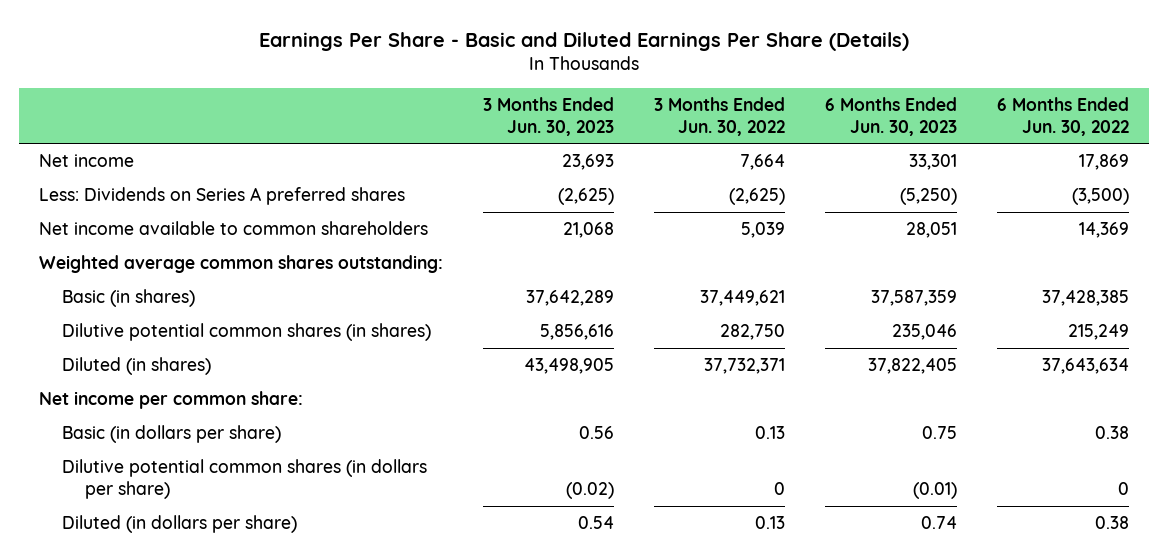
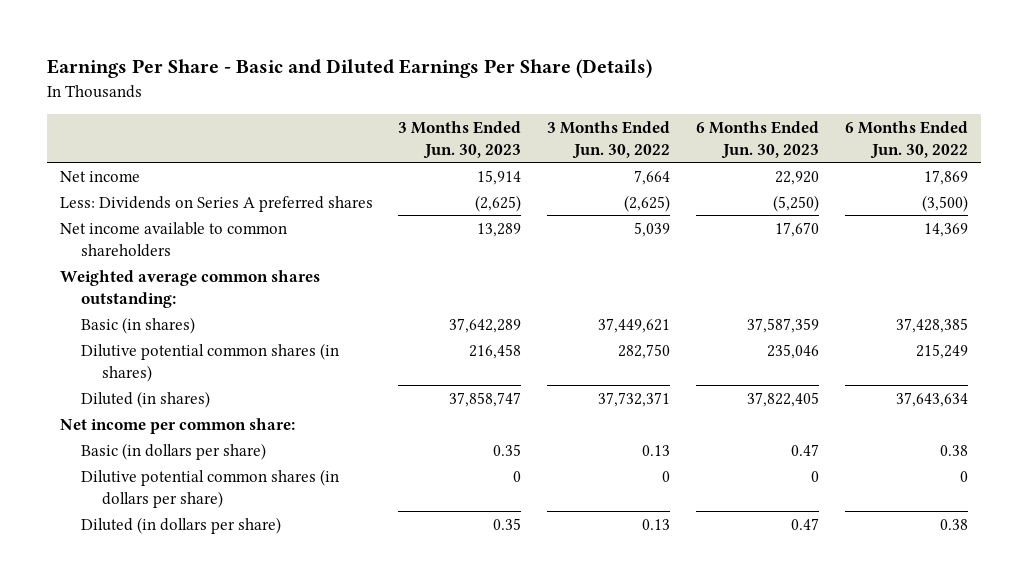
[562,154,615,171] 23,693 -> [477,169,522,185] 15,914
[908,154,957,171] 33,301 -> [774,170,819,185] 22,920
[563,222,615,239] 21,068 -> [477,222,522,237] 13,289
[905,222,957,239] 28,051 -> [774,221,819,237] 17,670
[540,324,615,341] 5,856,616 -> [469,343,522,359] 216,458
[524,358,615,375] 43,498,905 -> [449,391,522,407] 37,858,747
[579,426,615,440] 0.56 -> [493,443,522,456] 0.35
[921,426,957,440] 0.75 -> [790,443,819,456] 0.47
[566,482,615,500] (0.02) -> [513,470,522,482] 0
[912,482,957,500] (0.01) -> [810,470,819,482] 0
[578,516,615,530] 0.54 -> [493,517,522,530] 0.35
[920,516,957,530] 0.74 -> [790,517,819,530] 0.47

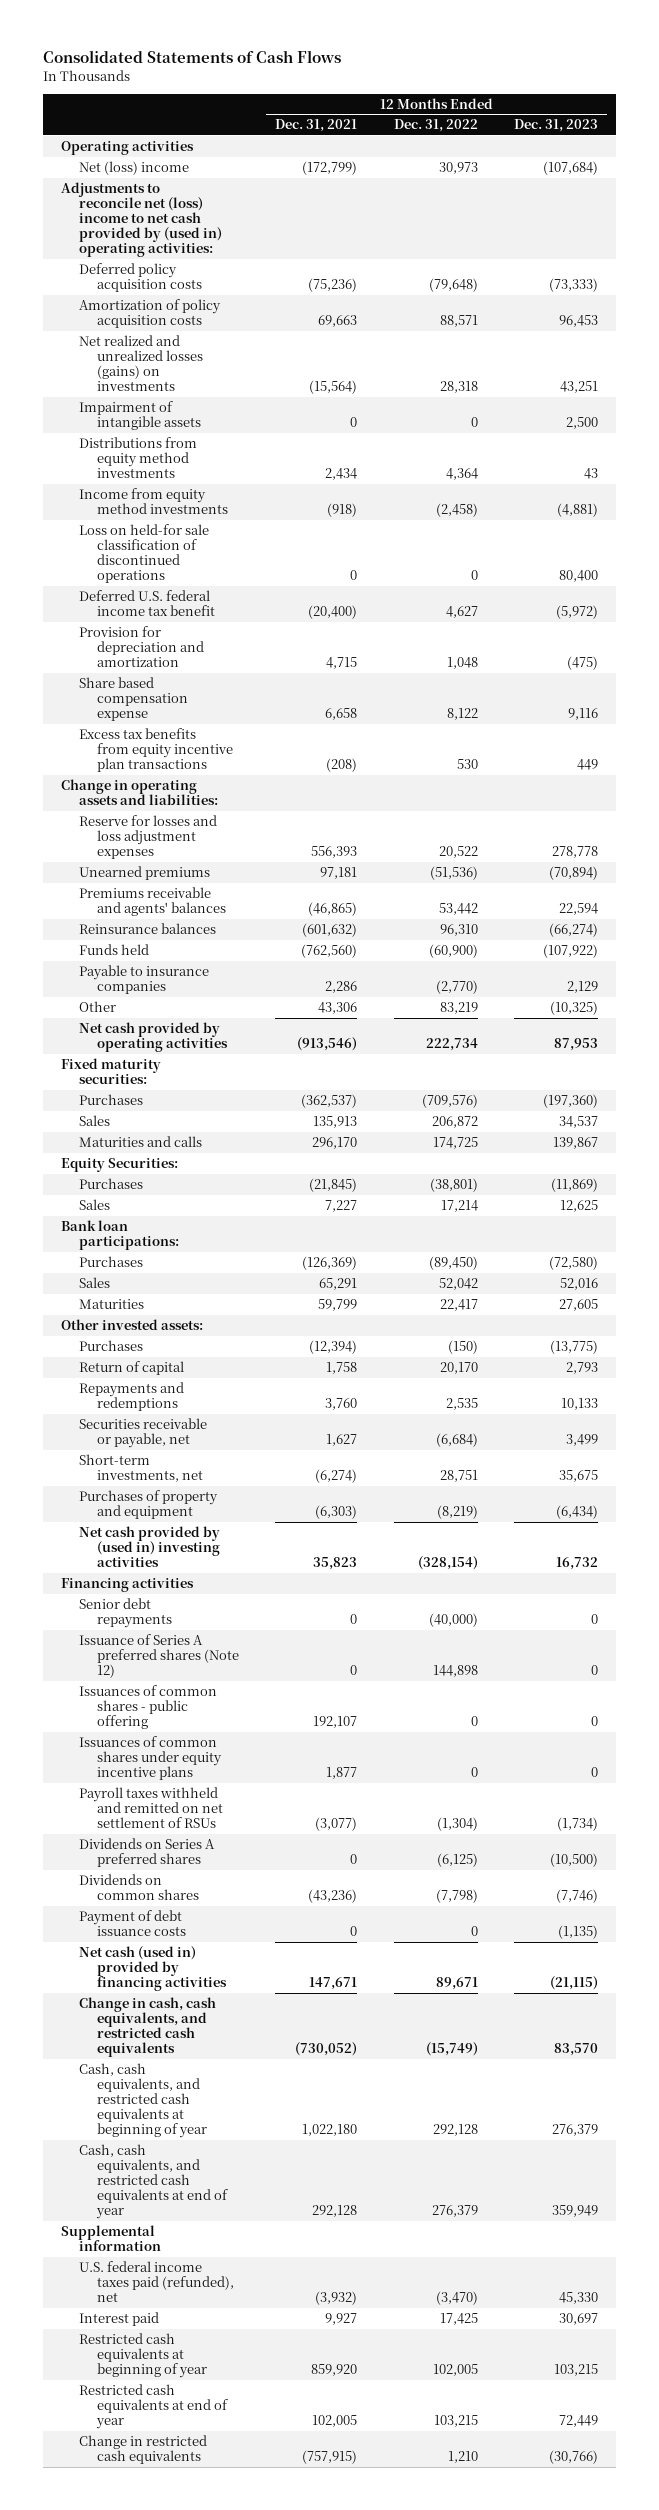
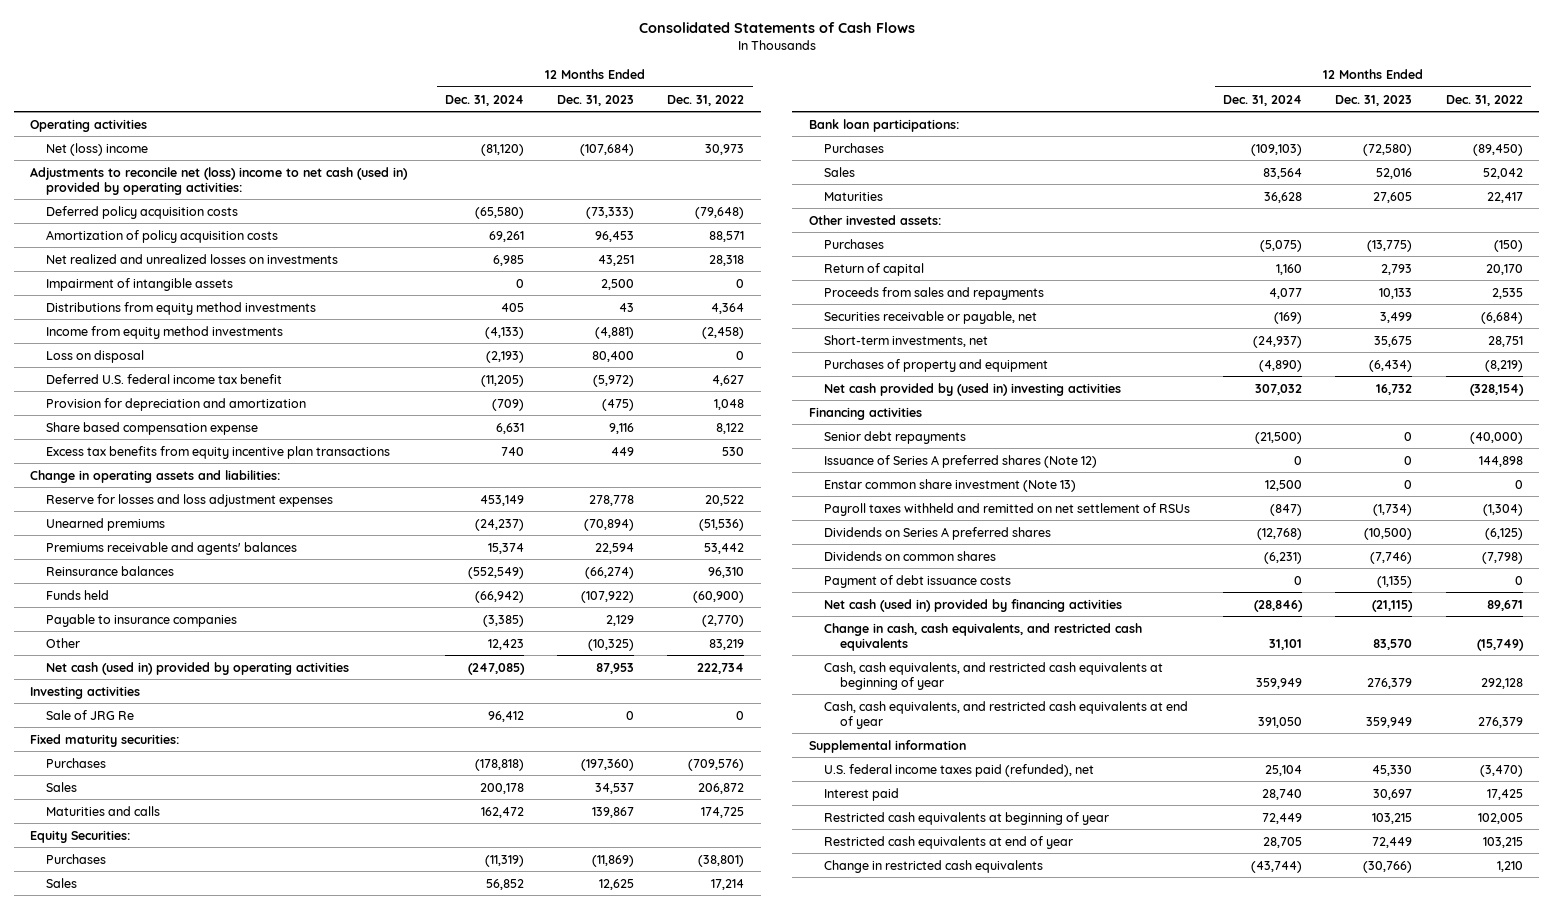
[275,119,358,133] Dec. 31, 2021 -> none
none -> [444,94,524,106] Dec. 31, 2024
[61,182,223,258] Adjustments to reconcile net (loss) income to net cash provided by (used in) operating activities: -> [30,166,409,195] Adjustments to reconcile net (loss) income to net cash (used in) provided by operating activities:
[79,335,203,392] Net realized and unrealized losses (gains) on investments -> [45,253,338,264] Net realized and unrealized losses on investments
[79,524,210,584] Loss on held-for sale classification of discontinued operations -> none
none -> [45,349,144,363] Loss on disposal
[79,1022,228,1053] Net cash provided by operating activities -> [45,661,349,675] Net cash (used in) provided by operating activities
none -> [30,685,141,699] Investing activities
none -> [45,709,134,720] Sale of JRG Re
[79,1382,185,1412] Repayments and redemptions -> [824,286,1045,300] Proceeds from sales and repayments
[79,1736,222,1781] Issuances of common shares under equity incentive plans -> none
[79,1685,218,1730] Issuances of common shares - public offering -> [824,478,1077,492] Enstar common share investment (Note 13)

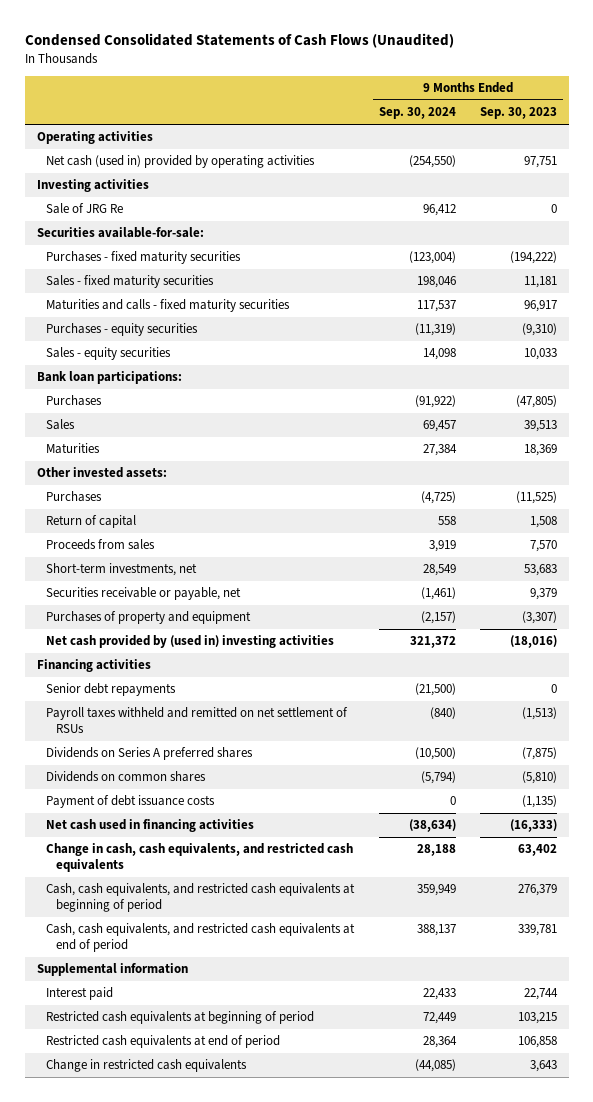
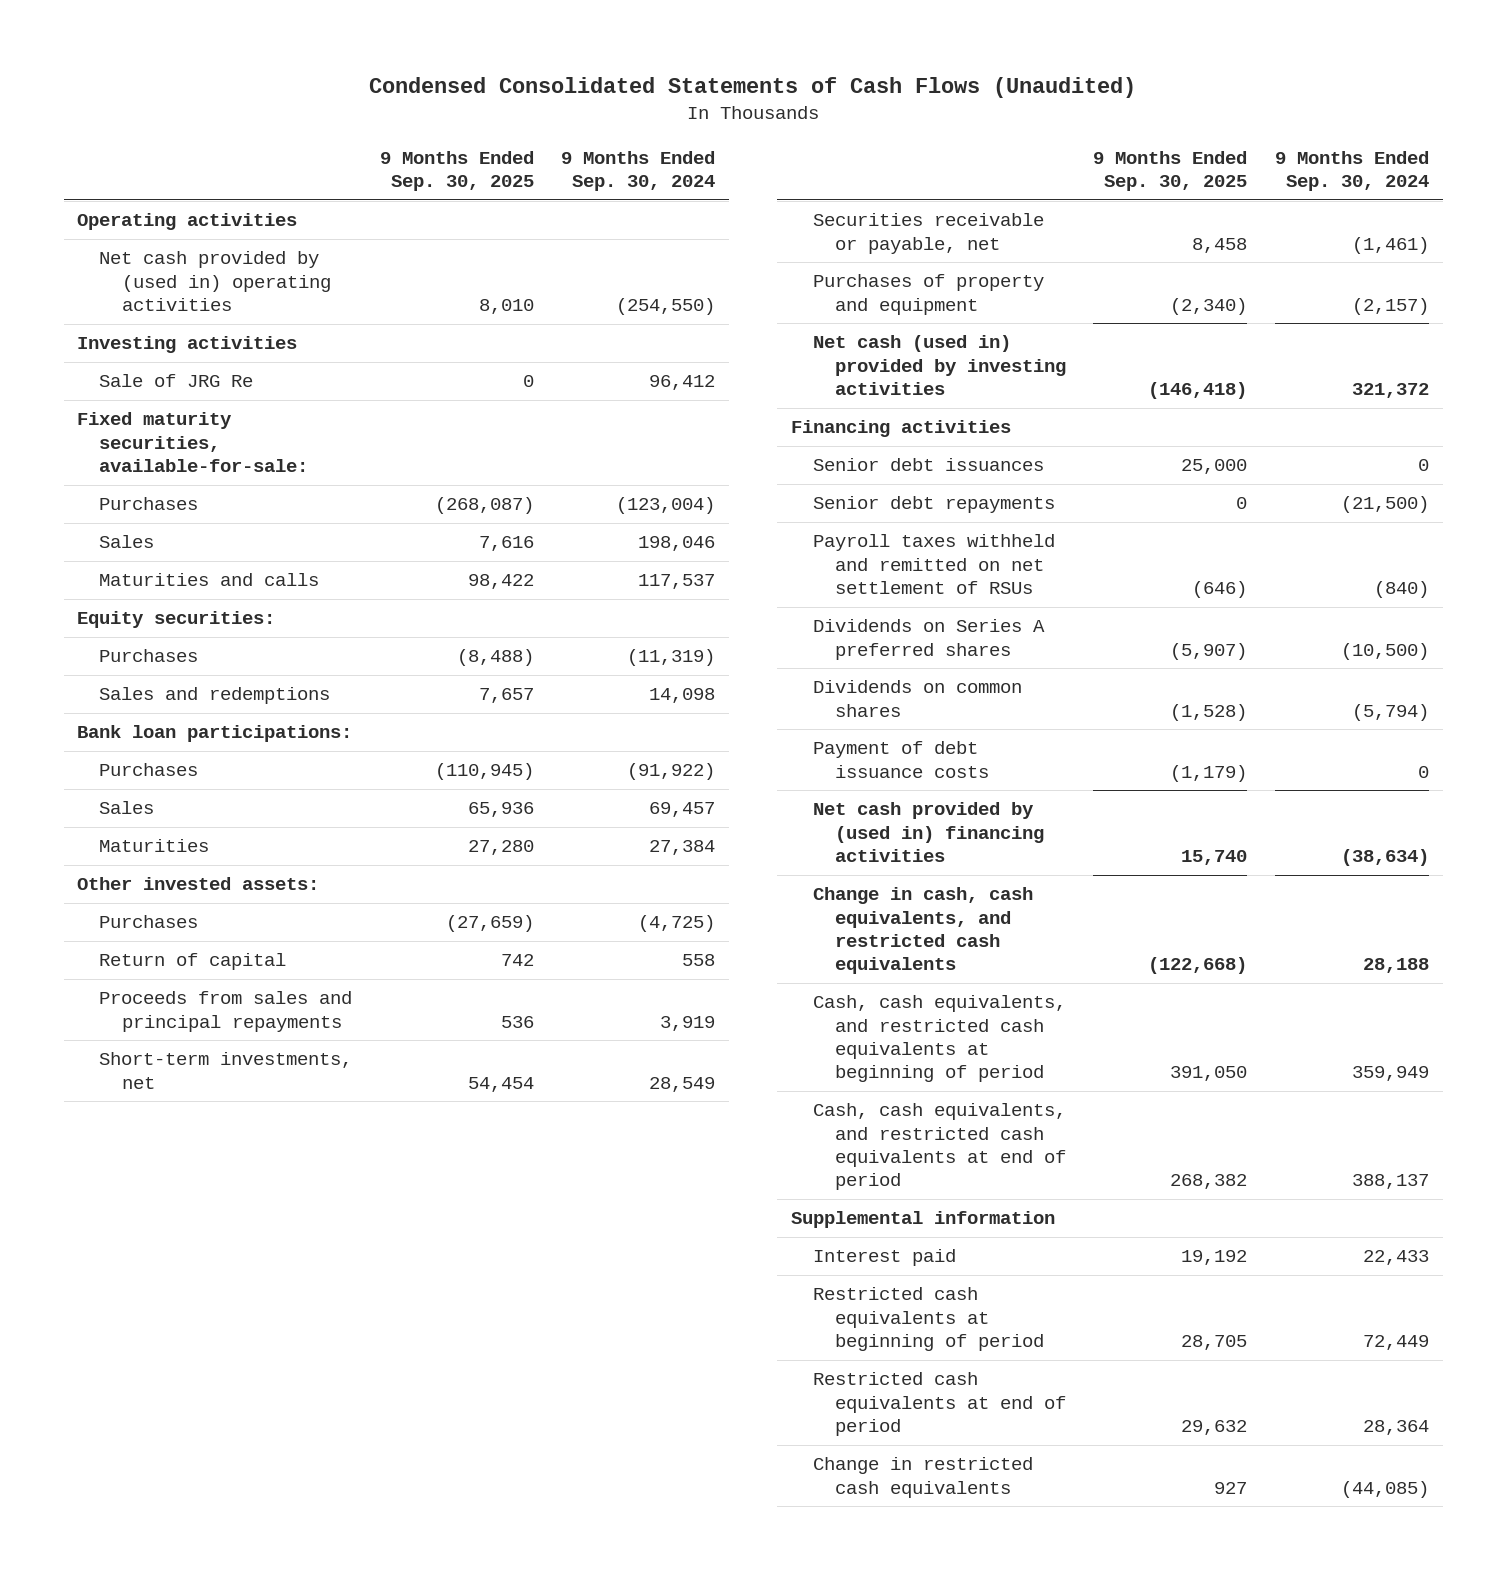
[479,107,557,120] Sep. 30, 2023 -> none
none -> [379,150,534,191] 9 Months Ended Sep. 30, 2025
[46,155,316,169] Net cash (used in) provided by operating activities -> [99,251,331,311] Net cash provided by (used in) operating activities
[36,227,204,239] Securities available-for-sale: -> [77,412,309,472] Fixed maturity securities, available-for-sale:
[46,251,242,265] Purchases - fixed maturity securities -> [99,497,199,511] Purchases
[46,275,215,289] Sales - fixed maturity securities -> [99,535,155,549] Sales
[46,299,291,313] Maturities and calls - fixed maturity securities -> [99,573,320,587] Maturities and calls
none -> [77,611,276,629] Equity securities:
[46,323,199,337] Purchases - equity securities -> [99,649,199,663] Purchases
[46,347,172,361] Sales - equity securities -> [99,687,331,705] Sales and redemptions
[46,539,156,551] Proceeds from sales -> [99,991,353,1032] Proceeds from sales and principal repayments
[46,635,335,649] Net cash provided by (used in) investing activities -> [812,335,1066,395] Net cash (used in) provided by investing activities
none -> [812,458,1044,472] Senior debt issuances
[46,819,255,833] Net cash used in financing activities -> [812,802,1044,862] Net cash provided by (used in) financing activities

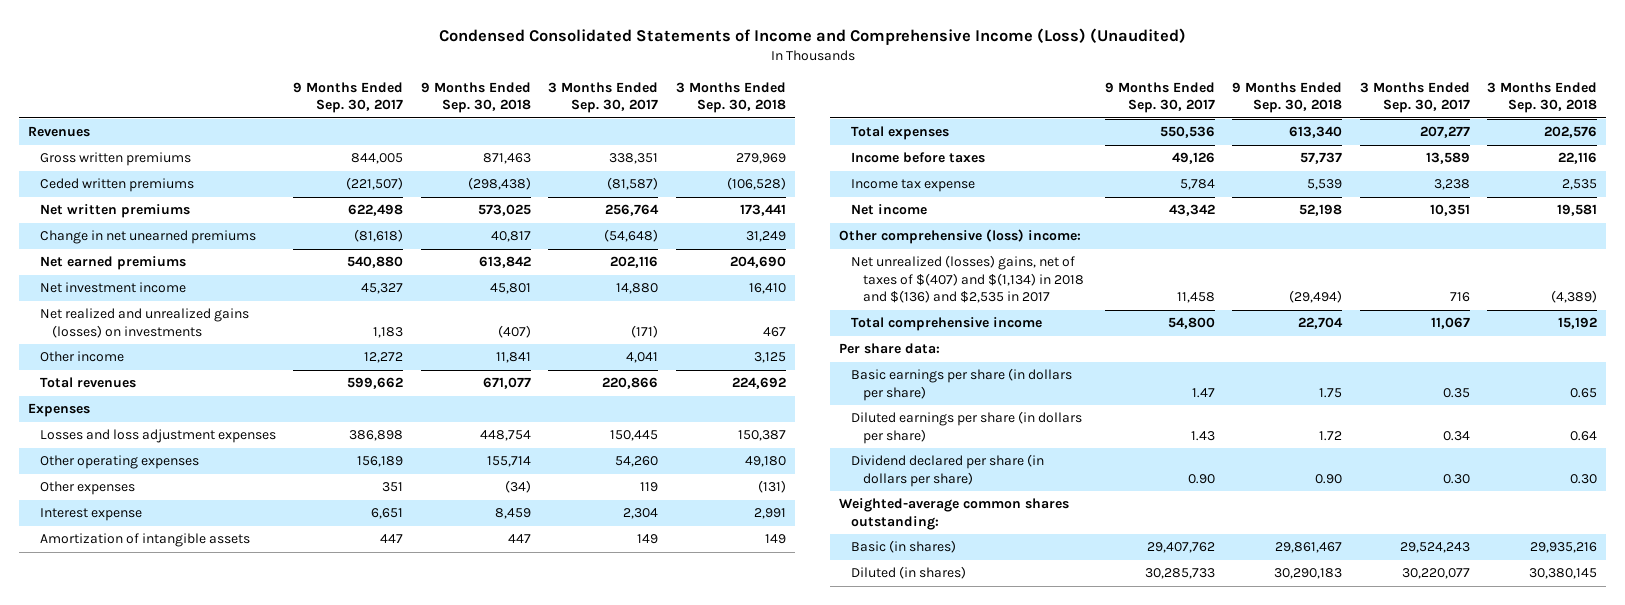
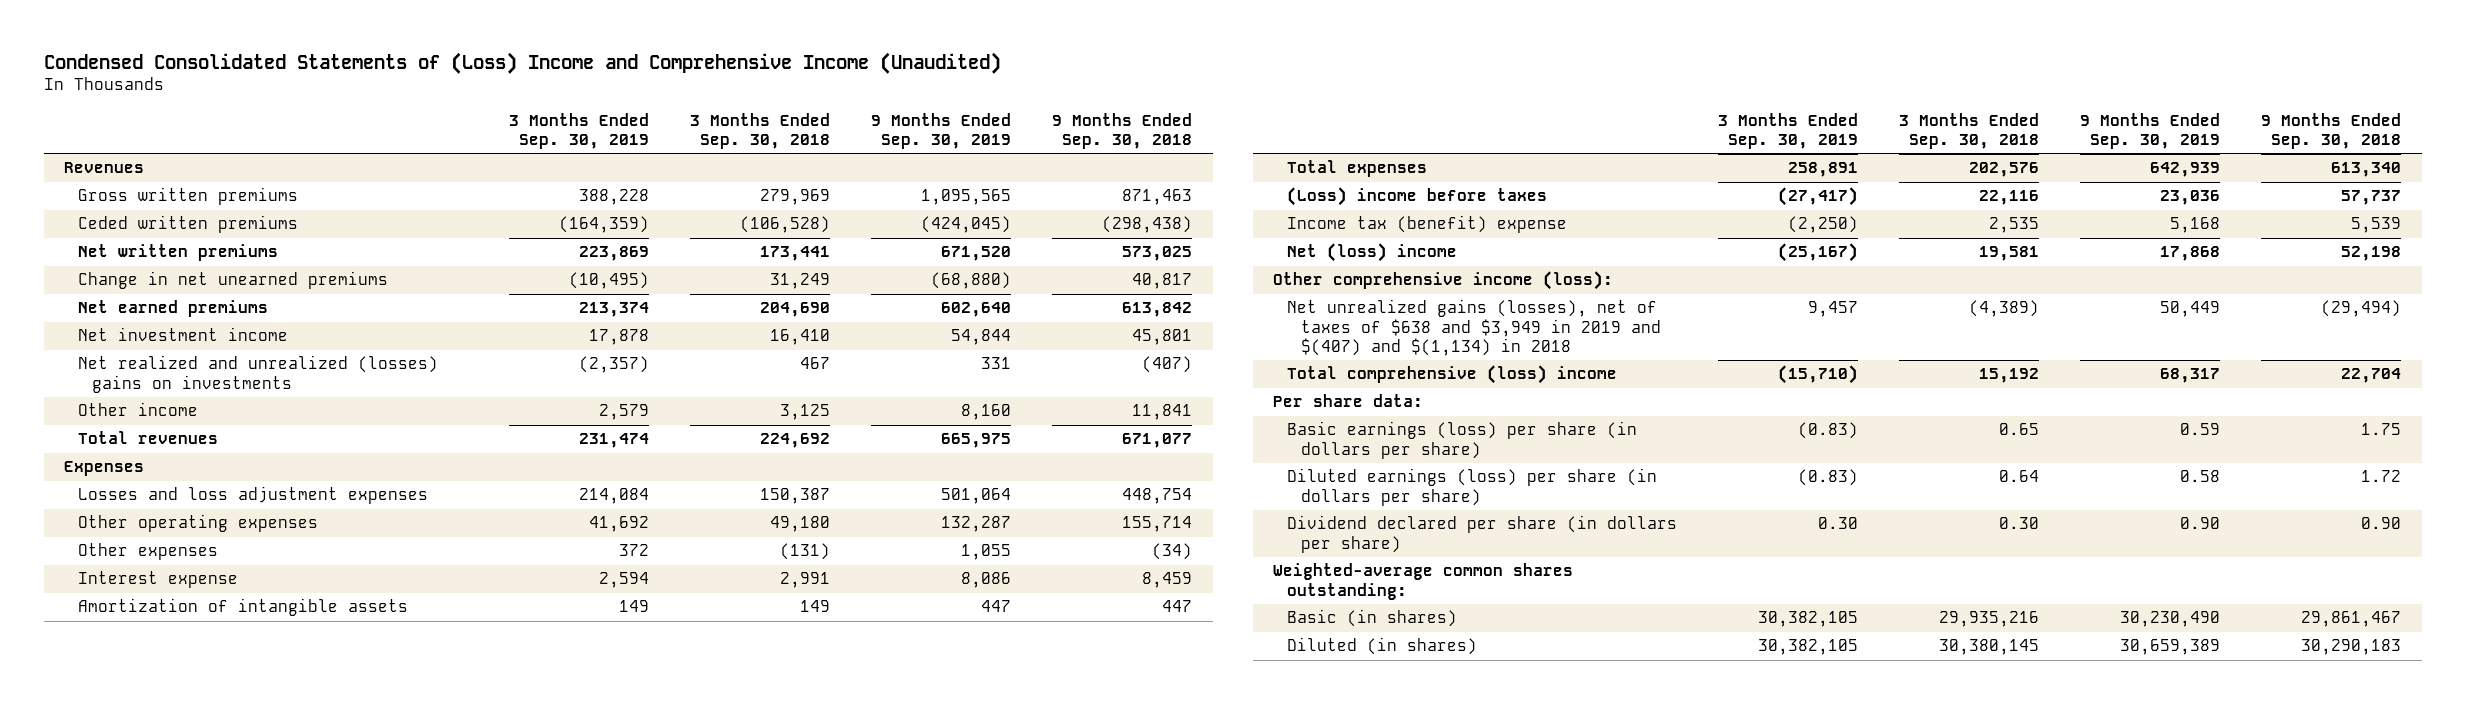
[438,28,1186,46] Condensed Consolidated Statements of Income and Comprehensive Income (Loss) (Unaudited) -> [43,51,1001,74] Condensed Consolidated Statements of (Loss) Income and Comprehensive Income (Unaudited)
[293,81,404,114] 9 Months Ended Sep. 30, 2017 -> none
[548,81,659,114] 3 Months Ended Sep. 30, 2017 -> none
none -> [509,112,650,150] 3 Months Ended Sep. 30, 2019
none -> [871,112,1012,150] 9 Months Ended Sep. 30, 2019
[39,308,249,338] Net realized and unrealized gains (losses) on investments -> [78,355,439,393] Net realized and unrealized (losses) gains on investments
[851,152,986,164] Income before taxes -> [1287,187,1548,207] (Loss) income before taxes
[851,179,976,193] Income tax expense -> [1287,215,1568,234] Income tax (benefit) expense
[851,204,928,216] Net income -> [1287,243,1458,263] Net (loss) income
[839,229,1082,245] Other comprehensive (loss) income: -> [1273,271,1614,291] Other comprehensive income (loss):
[851,255,1084,304] Net unrealized (losses) gains, net of taxes of $(407) and $(1,134) in 2018 and $(136) and $2,535 in 2017 -> [1287,299,1662,357] Net unrealized gains (losses), net of taxes of $638 and $3,949 in 2019 and $(407) and $(1,134) in 2018
[851,317,1043,332] Total comprehensive income -> [1287,365,1618,385] Total comprehensive (loss) income
[851,368,1073,401] Basic earnings per share (in dollars per share) -> [1287,421,1638,459] Basic earnings (loss) per share (in dollars per share)
[851,411,1083,444] Diluted earnings per share (in dollars per share) -> [1287,468,1658,506] Diluted earnings (loss) per share (in dollars per share)

